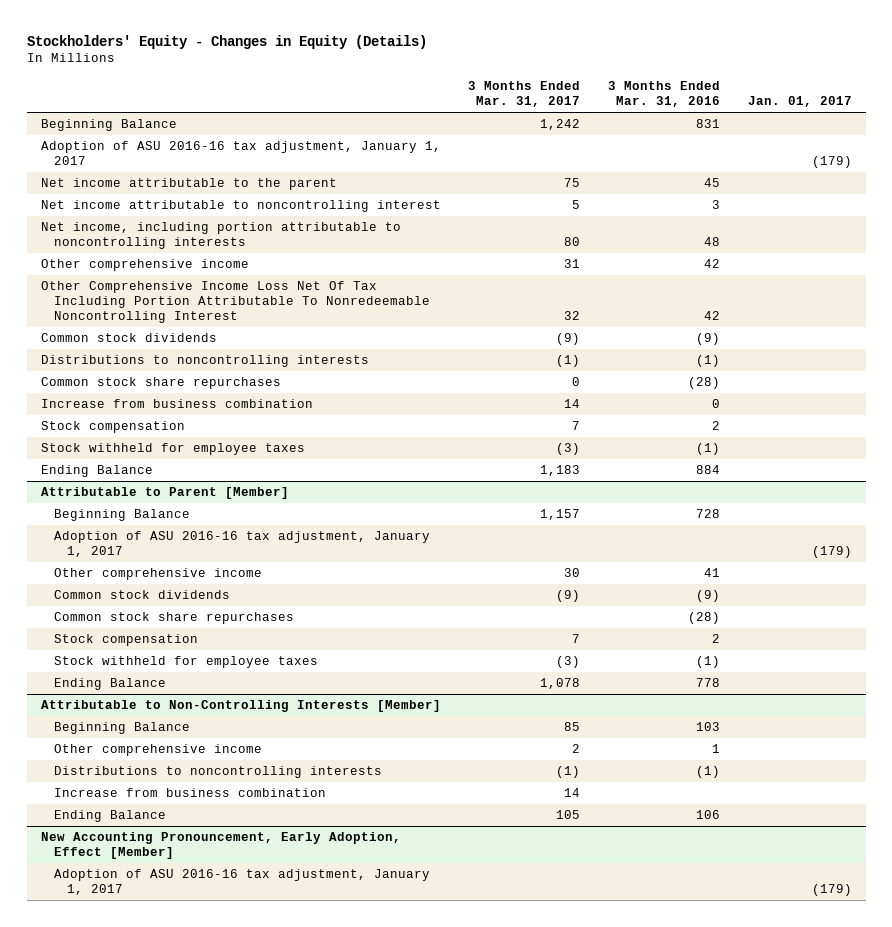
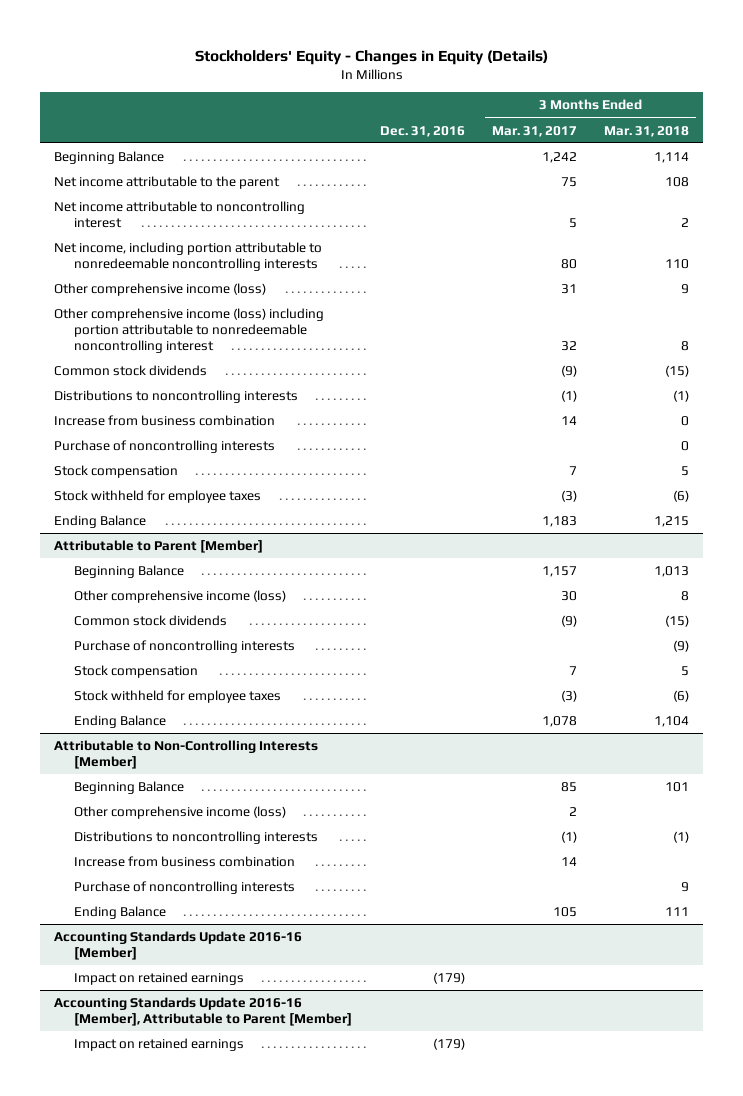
[608,81,721,108] 3 Months Ended Mar. 31, 2016 -> none
[747,96,852,108] Jan. 01, 2017 -> none
none -> [379,125,465,137] Dec. 31, 2016
none -> [604,125,690,137] Mar. 31, 2018
[40,141,441,166] Adoption of ASU 2016-16 tax adjustment, January 1, 2017 -> none
[40,222,401,250] Net income, including portion attributable to noncontrolling interests -> [53,241,322,271] Net income, including portion attributable to nonredeemable noncontrolling interests
[40,259,249,272] Other comprehensive income -> [53,282,266,296] Other comprehensive income (loss)
[40,281,430,324] Other Comprehensive Income Loss Net Of Tax Including Portion Attributable To Nonredeemable Noncontrolling Interest -> [53,307,324,353] Other comprehensive income (loss) including portion attributable to nonredeemable noncontrolling interest
[40,377,281,390] Common stock share repurchases -> none
none -> [53,439,275,453] Purchase of noncontrolling interests
[53,531,430,558] Adoption of ASU 2016-16 tax adjustment, January 1, 2017 -> none
[53,568,262,581] Other comprehensive income -> [74,589,287,603] Other comprehensive income (loss)
[53,612,294,625] Common stock share repurchases -> none
none -> [74,639,296,653] Purchase of noncontrolling interests
[53,744,262,757] Other comprehensive income -> [74,805,287,819] Other comprehensive income (loss)
none -> [74,880,296,894] Purchase of noncontrolling interests
[40,832,401,860] New Accounting Pronouncement, Early Adoption, Effect [Member] -> none
none -> [53,930,302,960] Accounting Standards Update 2016-16 [Member]
[53,869,430,896] Adoption of ASU 2016-16 tax adjustment, January 1, 2017 -> [74,971,245,985] Impact on retained earnings
none -> [53,996,353,1026] Accounting Standards Update 2016-16 [Member], Attributable to Parent [Member]
none -> [74,1037,245,1051] Impact on retained earnings

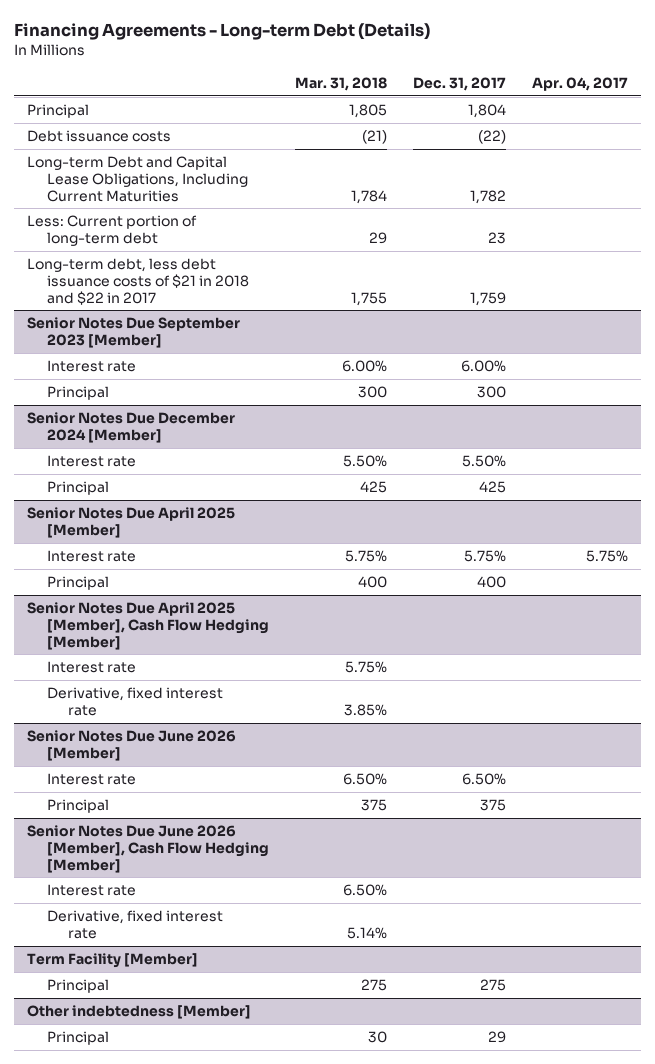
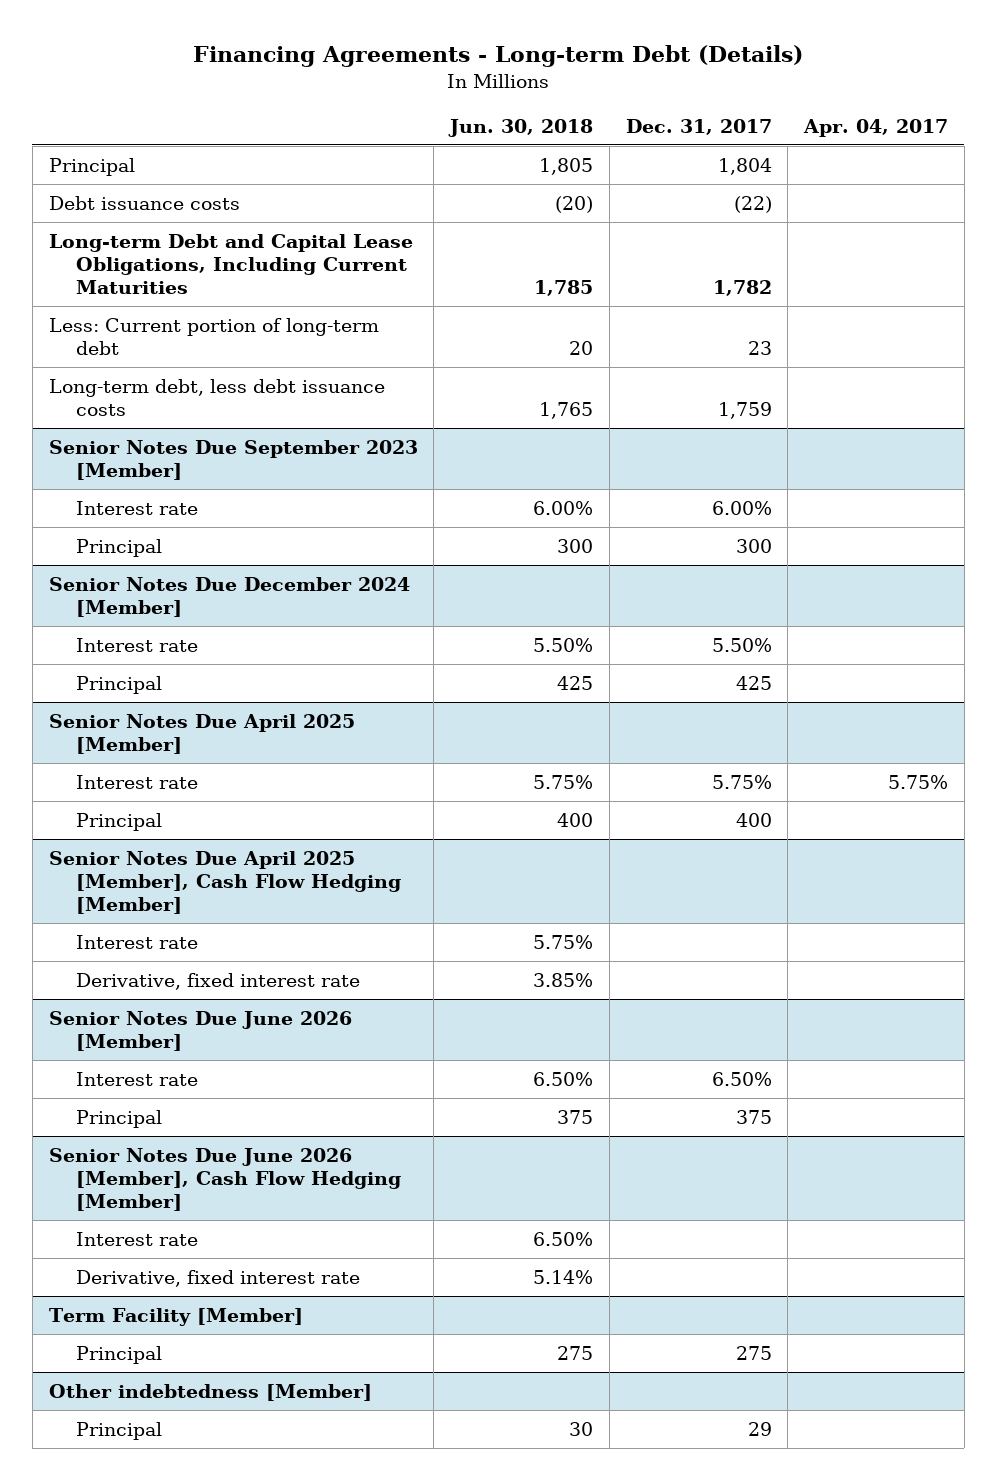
[295,76,388,91] Mar. 31, 2018 -> none
none -> [448,118,594,137] Jun. 30, 2018
[27,258,250,305] Long-term debt, less debt issuance costs of $21 in 2018 and $22 in 2017 -> [48,378,385,416] Long-term debt, less debt issuance costs

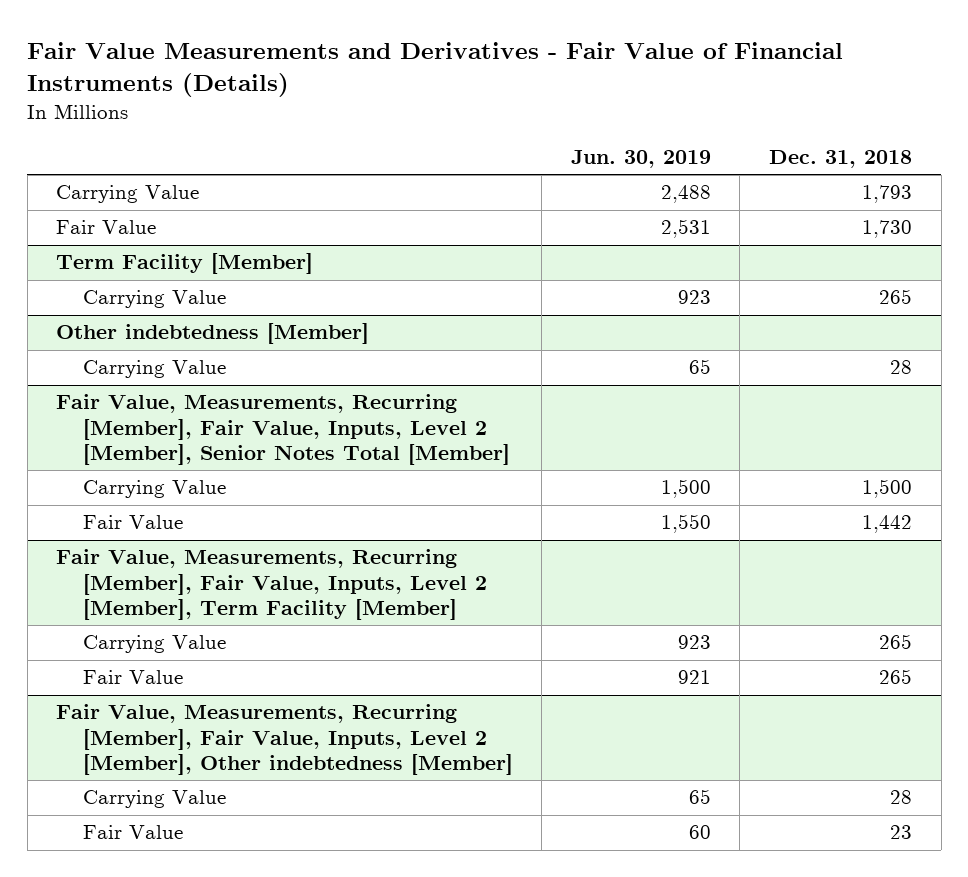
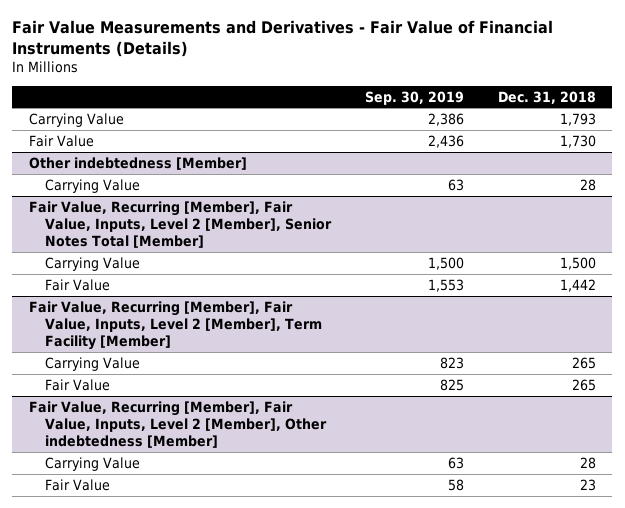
[570,149,711,168] Jun. 30, 2019 -> none
none -> [364,90,464,105] Sep. 30, 2019
[56,253,314,275] Term Facility [Member] -> none
[82,290,226,309] Carrying Value -> none
[56,394,510,465] Fair Value, Measurements, Recurring [Member], Fair Value, Inputs, Level 2 [Member], Senior Notes Total [Member] -> [29,200,333,249] Fair Value, Recurring [Member], Fair Value, Inputs, Level 2 [Member], Senior Notes Total [Member]
[56,549,487,620] Fair Value, Measurements, Recurring [Member], Fair Value, Inputs, Level 2 [Member], Term Facility [Member] -> [29,300,323,351] Fair Value, Recurring [Member], Fair Value, Inputs, Level 2 [Member], Term Facility [Member]
[56,704,513,775] Fair Value, Measurements, Recurring [Member], Fair Value, Inputs, Level 2 [Member], Other indebtedness [Member] -> [29,400,328,449] Fair Value, Recurring [Member], Fair Value, Inputs, Level 2 [Member], Other indebtedness [Member]

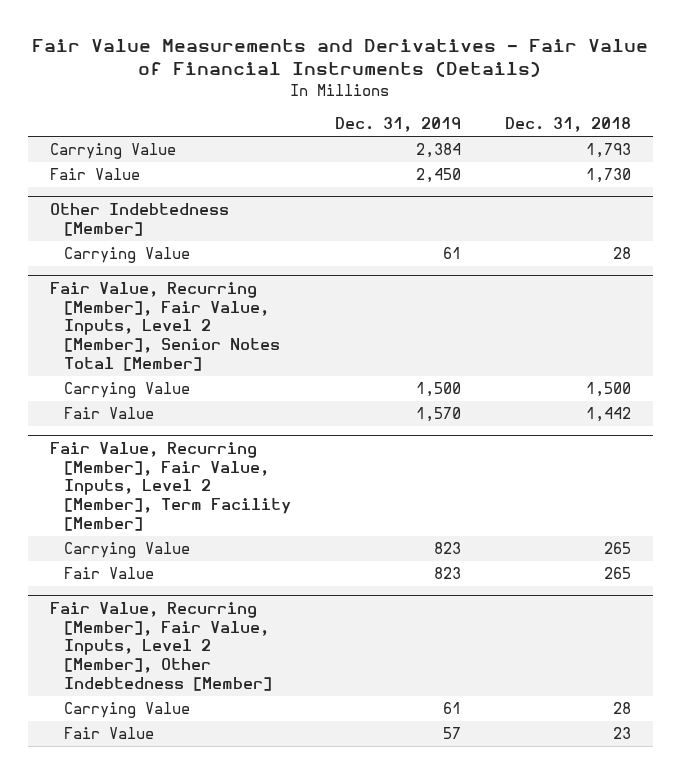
[364,90,464,105] Sep. 30, 2019 -> none
none -> [335,117,462,133] Dec. 31, 2019
[29,156,248,170] Other indebtedness [Member] -> [50,202,230,236] Other Indebtedness [Member]
[29,400,328,449] Fair Value, Recurring [Member], Fair Value, Inputs, Level 2 [Member], Other indebtedness [Member] -> [50,601,273,692] Fair Value, Recurring [Member], Fair Value, Inputs, Level 2 [Member], Other Indebtedness [Member]

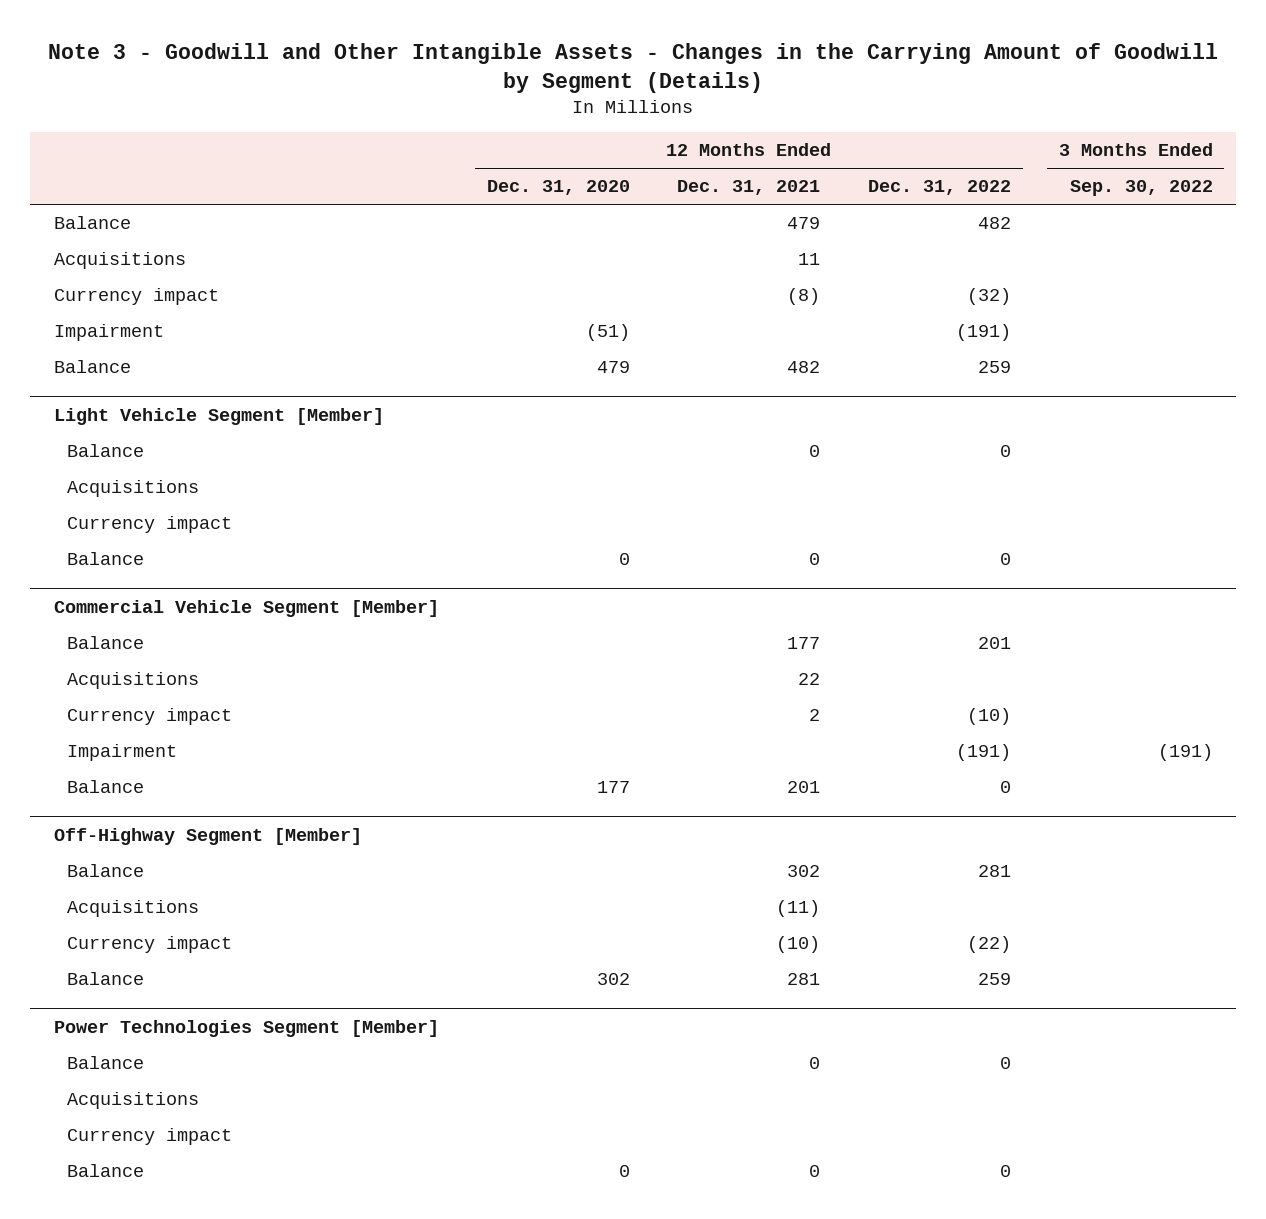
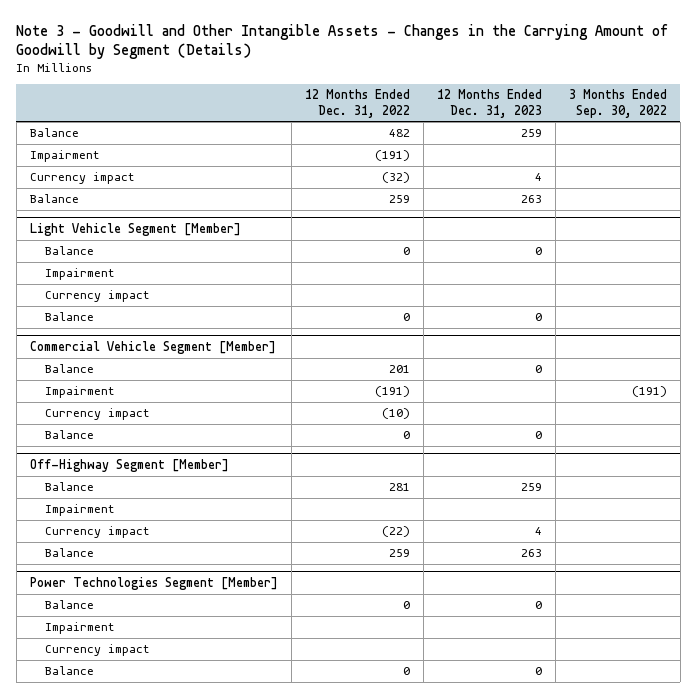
[486,180,630,196] Dec. 31, 2020 -> none
[677,180,821,196] Dec. 31, 2021 -> none
none -> [436,89,542,118] 12 Months Ended Dec. 31, 2023
[53,252,186,270] Acquisitions -> none
[53,288,219,306] Currency impact -> [29,172,135,185] Currency impact
[67,480,200,498] Acquisitions -> none
none -> [44,268,115,281] Impairment
[67,672,200,690] Acquisitions -> none
[67,708,233,726] Currency impact -> [44,408,150,421] Currency impact
[67,900,200,918] Acquisitions -> none
none -> [44,504,115,517] Impairment
[67,1092,200,1110] Acquisitions -> none
none -> [44,622,115,635] Impairment

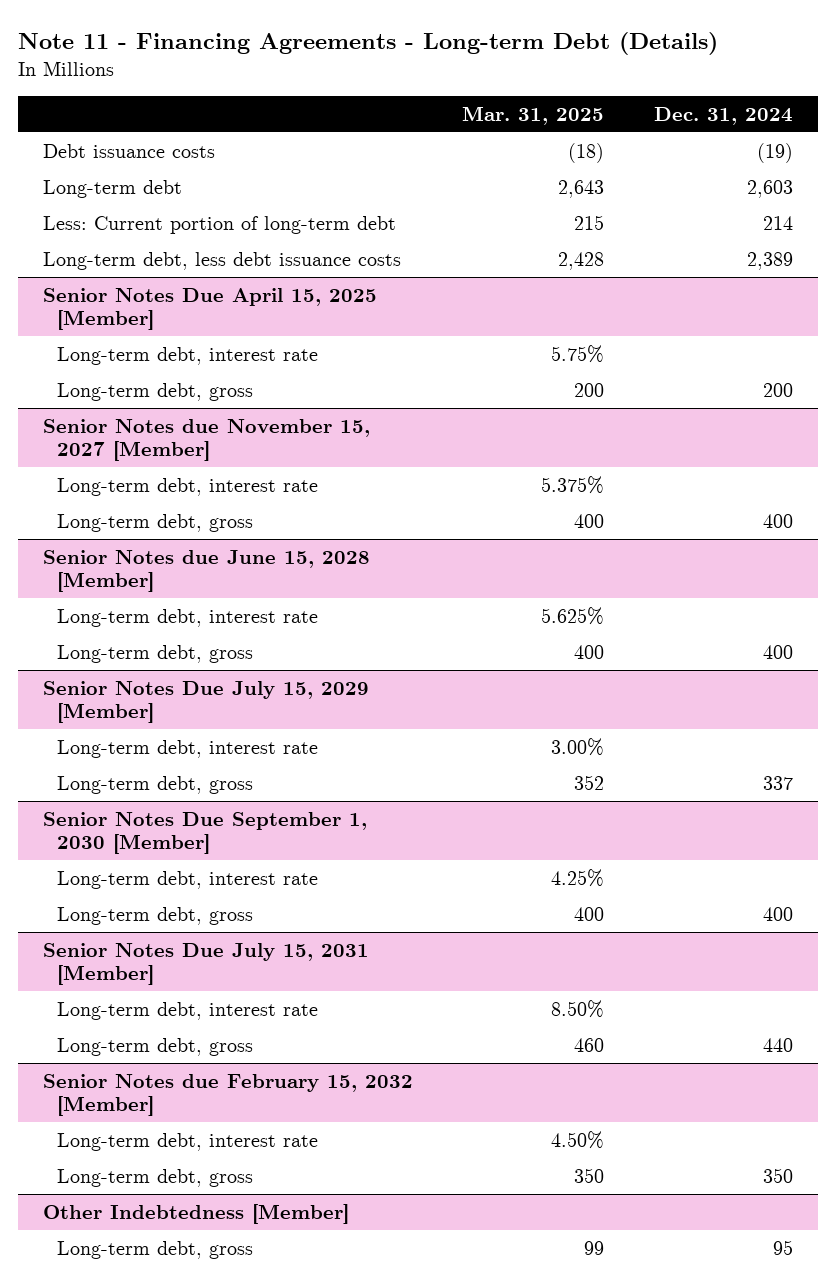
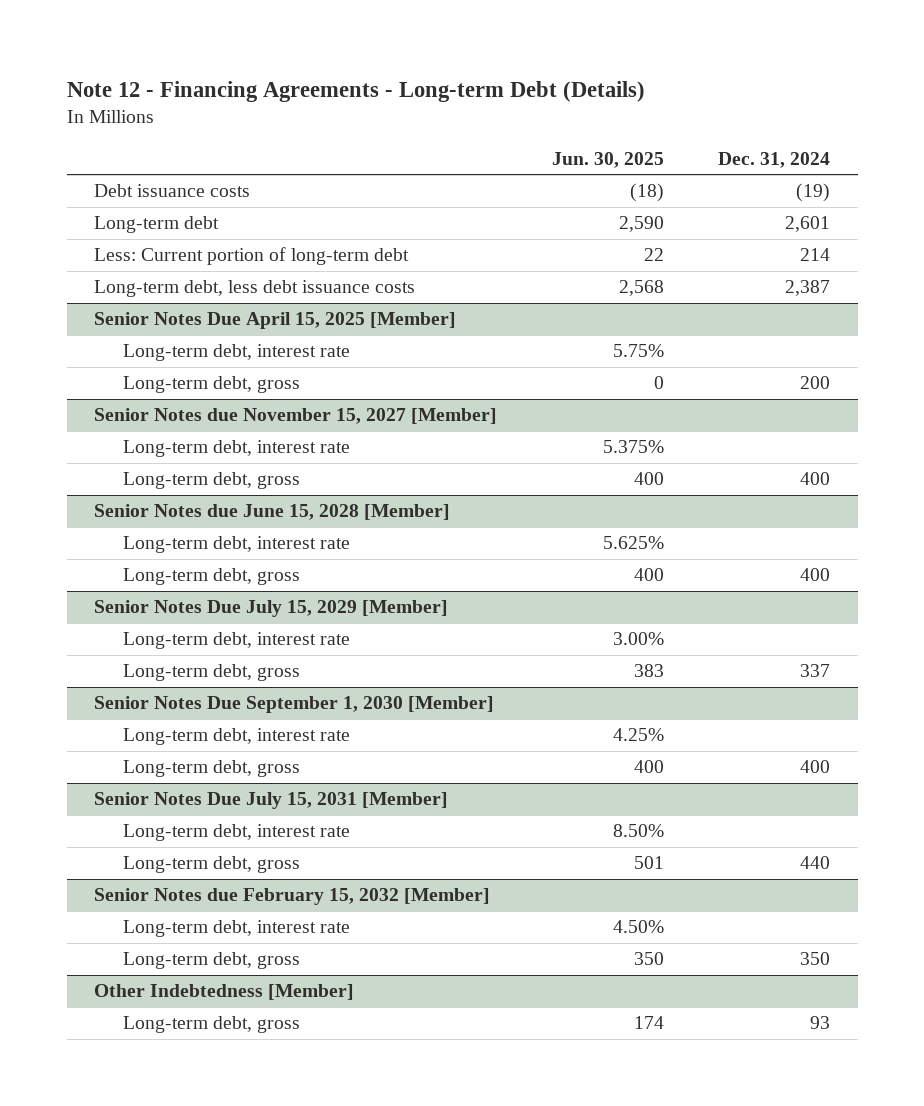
[17,31,718,55] Note 11 - Financing Agreements - Long-term Debt (Details) -> [66,80,645,102] Note 12 - Financing Agreements - Long-term Debt (Details)
[462,105,605,125] Mar. 31, 2025 -> none
none -> [551,151,664,168] Jun. 30, 2025
[746,179,793,198] 2,603 -> [785,216,831,233] 2,601
[746,251,793,270] 2,389 -> [785,280,831,297] 2,387
[772,1239,793,1255] 95 -> [810,1016,831,1030] 93

